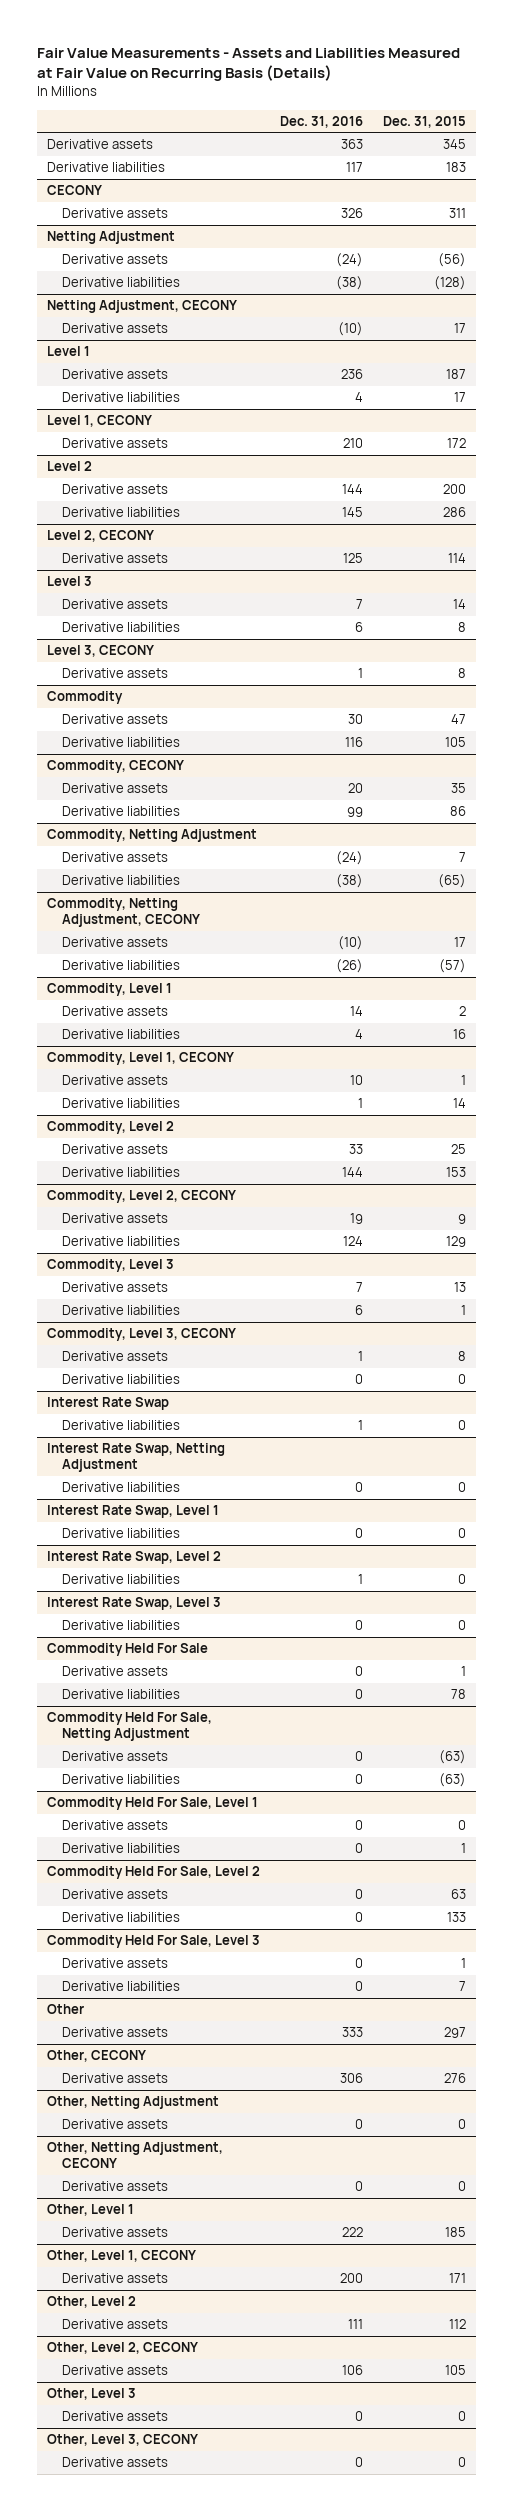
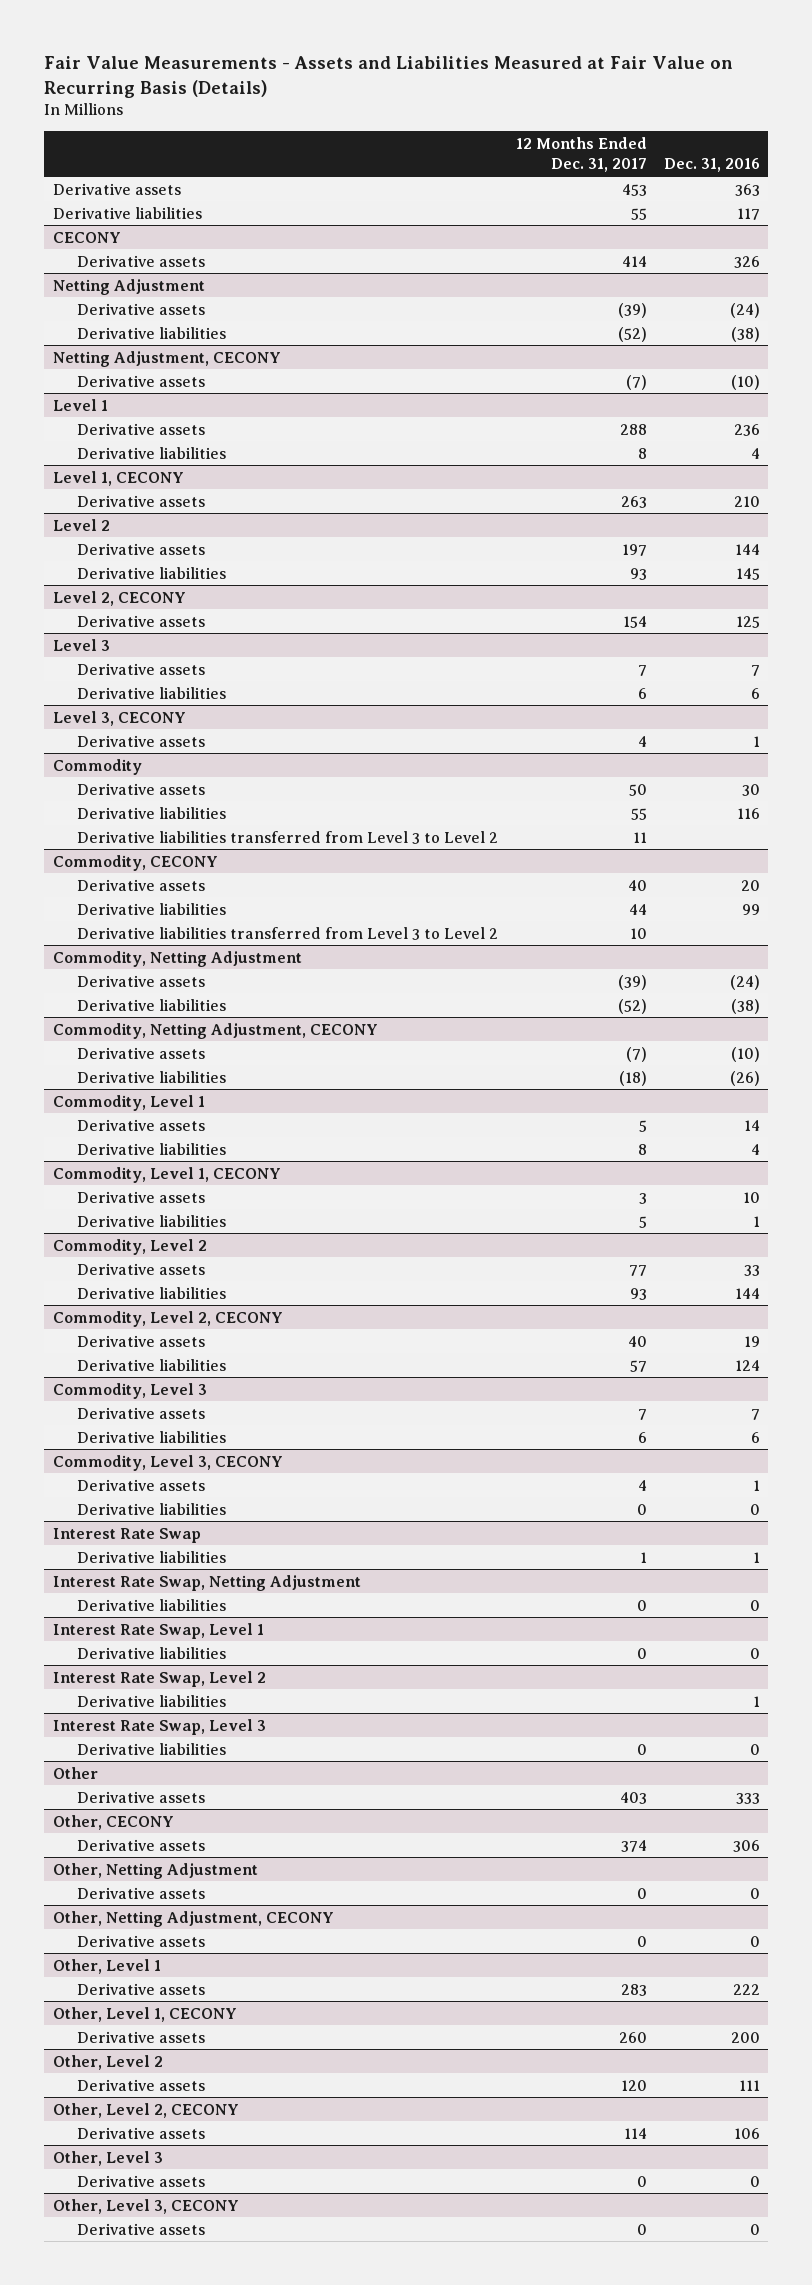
[382,115,466,128] Dec. 31, 2015 -> none
none -> [515,137,647,173] 12 Months Ended Dec. 31, 2017
none -> [77,830,499,844] Derivative liabilities transferred from Level 3 to Level 2
none -> [77,926,499,940] Derivative liabilities transferred from Level 3 to Level 2
[47,1643,209,1657] Commodity Held For Sale -> none
[62,1666,169,1677] Derivative assets -> none
[62,1689,181,1700] Derivative liabilities -> none
[47,1712,213,1742] Commodity Held For Sale, Netting Adjustment -> none
[62,1751,169,1762] Derivative assets -> none
[62,1774,181,1785] Derivative liabilities -> none
[47,1797,259,1811] Commodity Held For Sale, Level 1 -> none
[62,1820,169,1831] Derivative assets -> none
[62,1843,181,1854] Derivative liabilities -> none
[47,1866,261,1880] Commodity Held For Sale, Level 2 -> none
[62,1889,169,1900] Derivative assets -> none
[62,1912,181,1923] Derivative liabilities -> none
[47,1935,261,1949] Commodity Held For Sale, Level 3 -> none
[62,1958,169,1969] Derivative assets -> none
[62,1981,181,1992] Derivative liabilities -> none

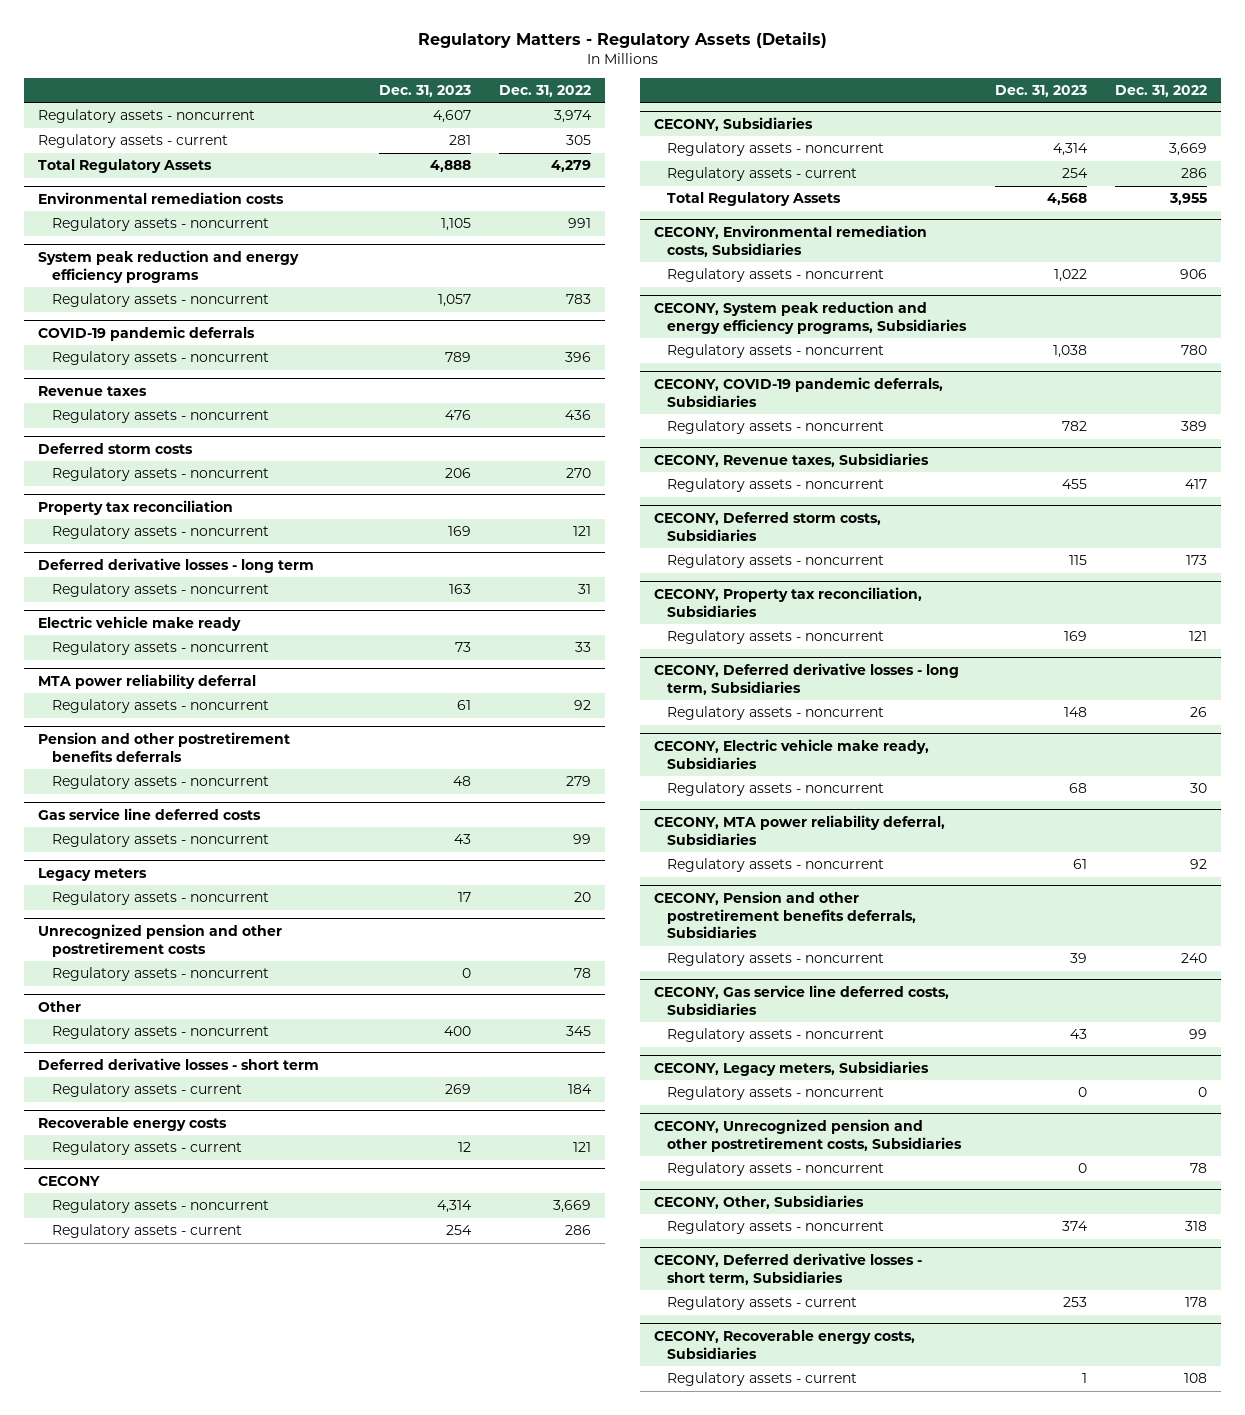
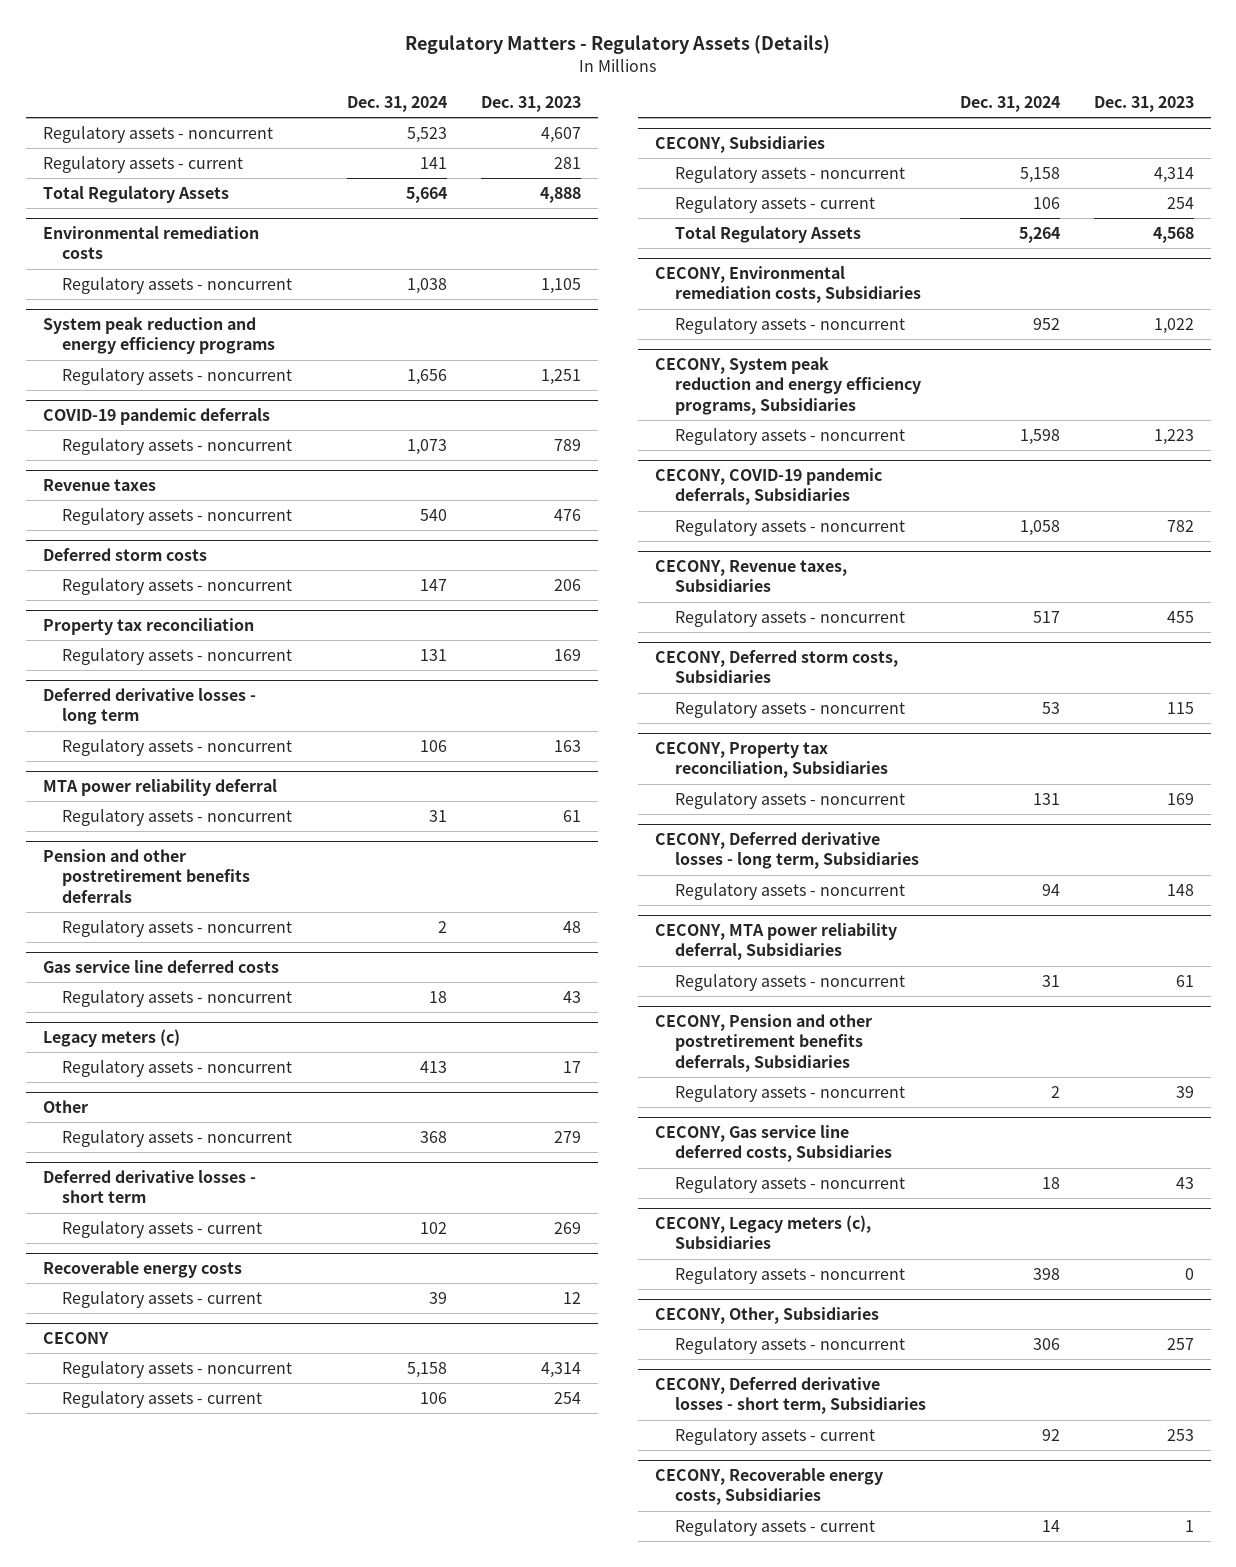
[499,84,592,97] Dec. 31, 2022 -> none
none -> [347,96,448,113] Dec. 31, 2024
[437,294,471,308] 1,057 -> [541,368,582,385] 1,251
[38,615,242,631] Electric vehicle make ready -> none
[51,641,269,656] Regulatory assets - noncurrent -> none
[38,867,148,881] Legacy meters -> [42,1028,180,1047] Legacy meters (c)
[38,923,283,957] Unrecognized pension and other postretirement costs -> none
[51,967,269,982] Regulatory assets - noncurrent -> none
[443,1026,471,1037] 400 -> [554,1130,582,1143] 279
[1052,345,1087,359] 1,038 -> [1153,428,1194,445] 1,223
[653,738,929,769] CECONY, Electric vehicle make ready, Subsidiaries -> none
[667,782,885,797] Regulatory assets - noncurrent -> none
[667,1086,885,1101] Regulatory assets - noncurrent -> none
[653,1118,963,1152] CECONY, Unrecognized pension and other postretirement costs, Subsidiaries -> none
[653,1060,929,1076] CECONY, Legacy meters, Subsidiaries -> [654,1214,871,1250] CECONY, Legacy meters (c), Subsidiaries
[1061,1221,1088,1232] 374 -> [1166,1337,1194,1350] 257

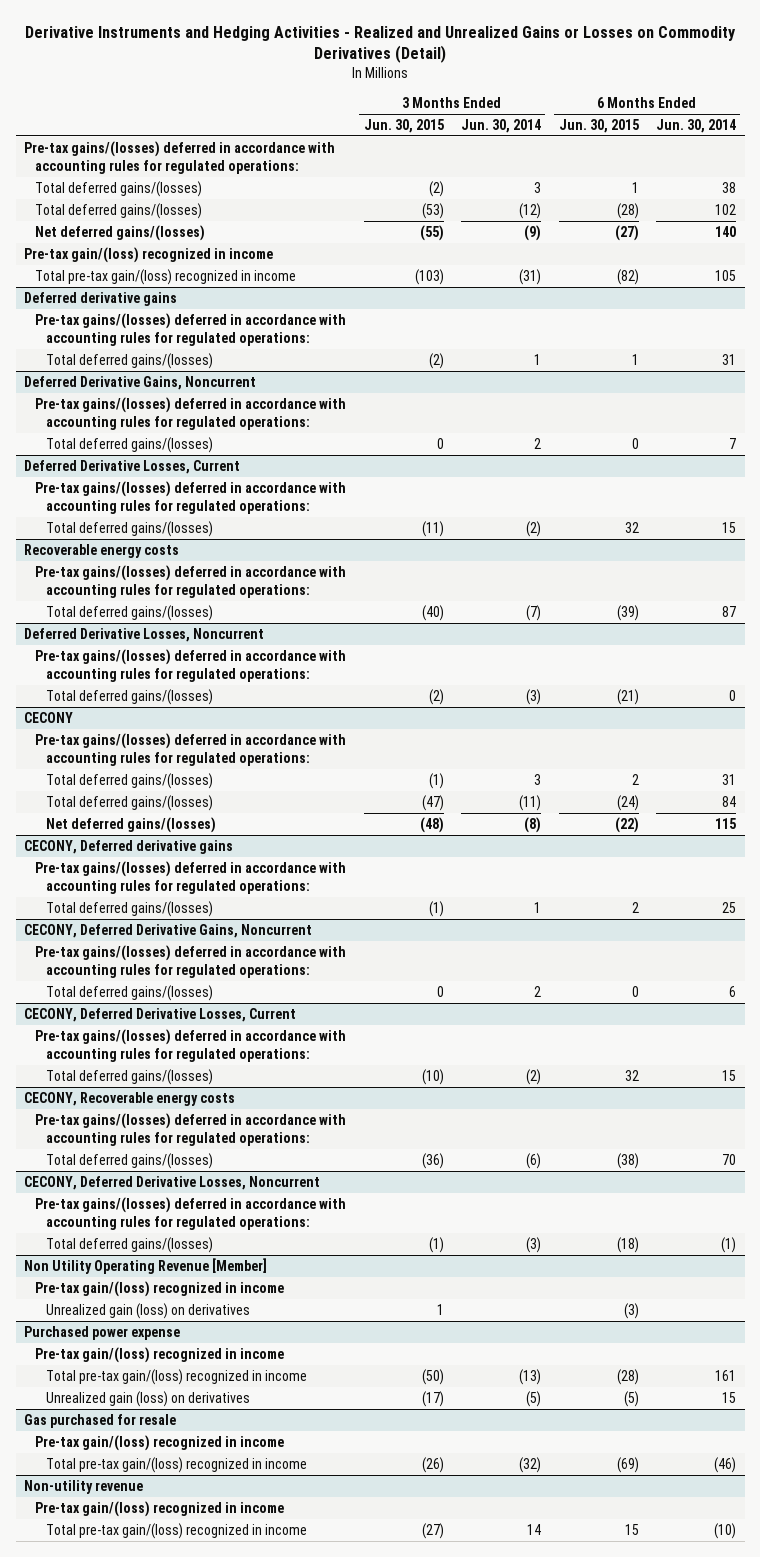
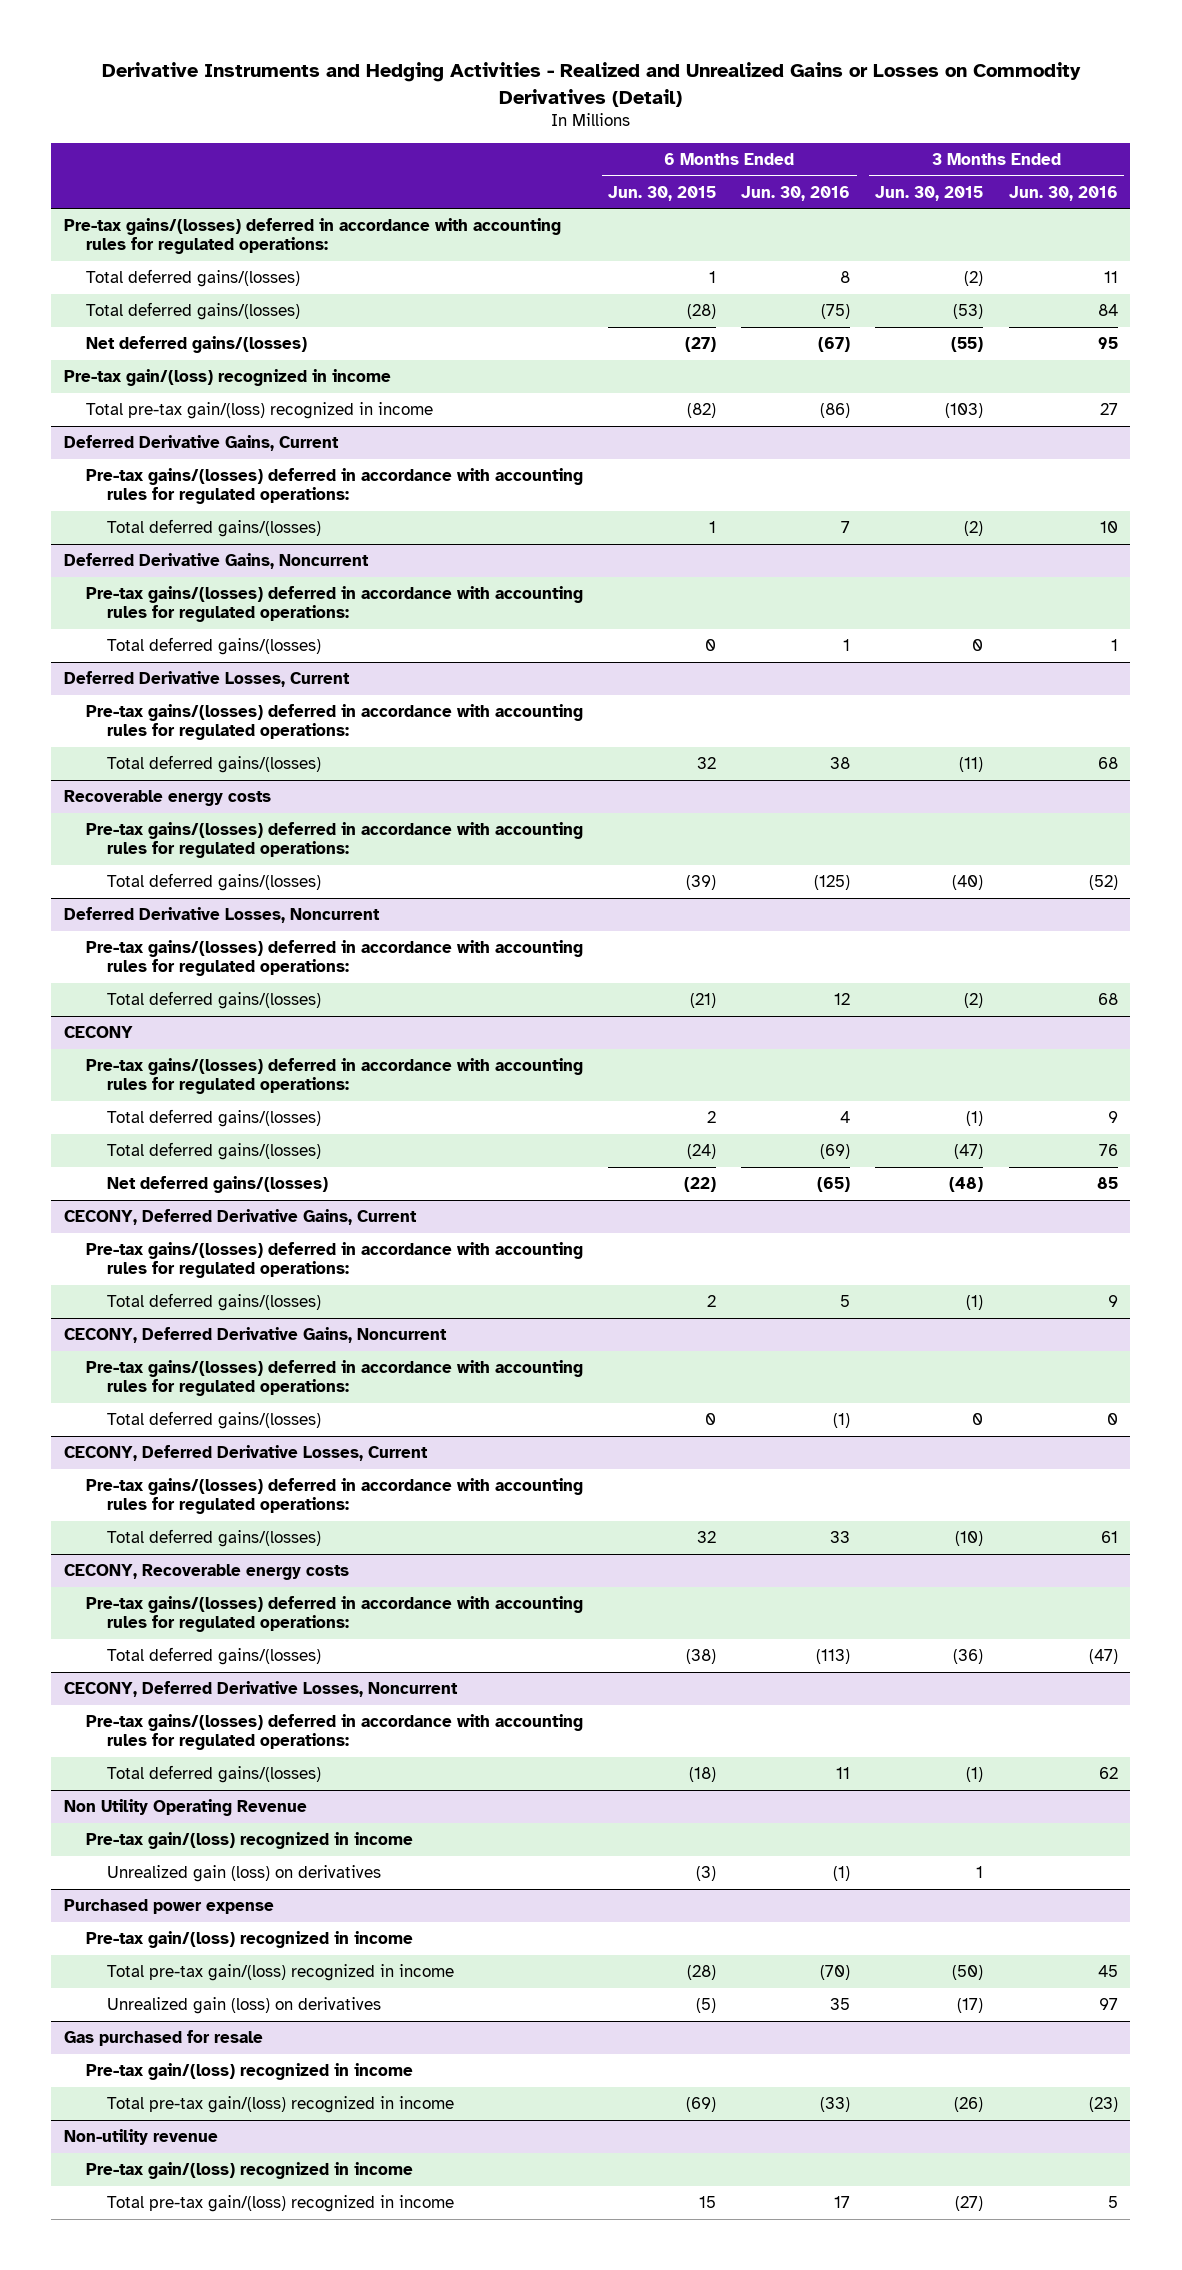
[461,118,542,133] Jun. 30, 2014 -> none
[656,118,737,133] Jun. 30, 2014 -> none
none -> [741,185,851,201] Jun. 30, 2016
none -> [1008,185,1118,201] Jun. 30, 2016
[24,291,178,306] Deferred derivative gains -> [63,435,339,452] Deferred Derivative Gains, Current
[24,839,234,854] CECONY, Deferred derivative gains -> [63,1209,417,1226] CECONY, Deferred Derivative Gains, Current
[24,1257,268,1274] Non Utility Operating Revenue [Member] -> [63,1799,307,1817] Non Utility Operating Revenue

